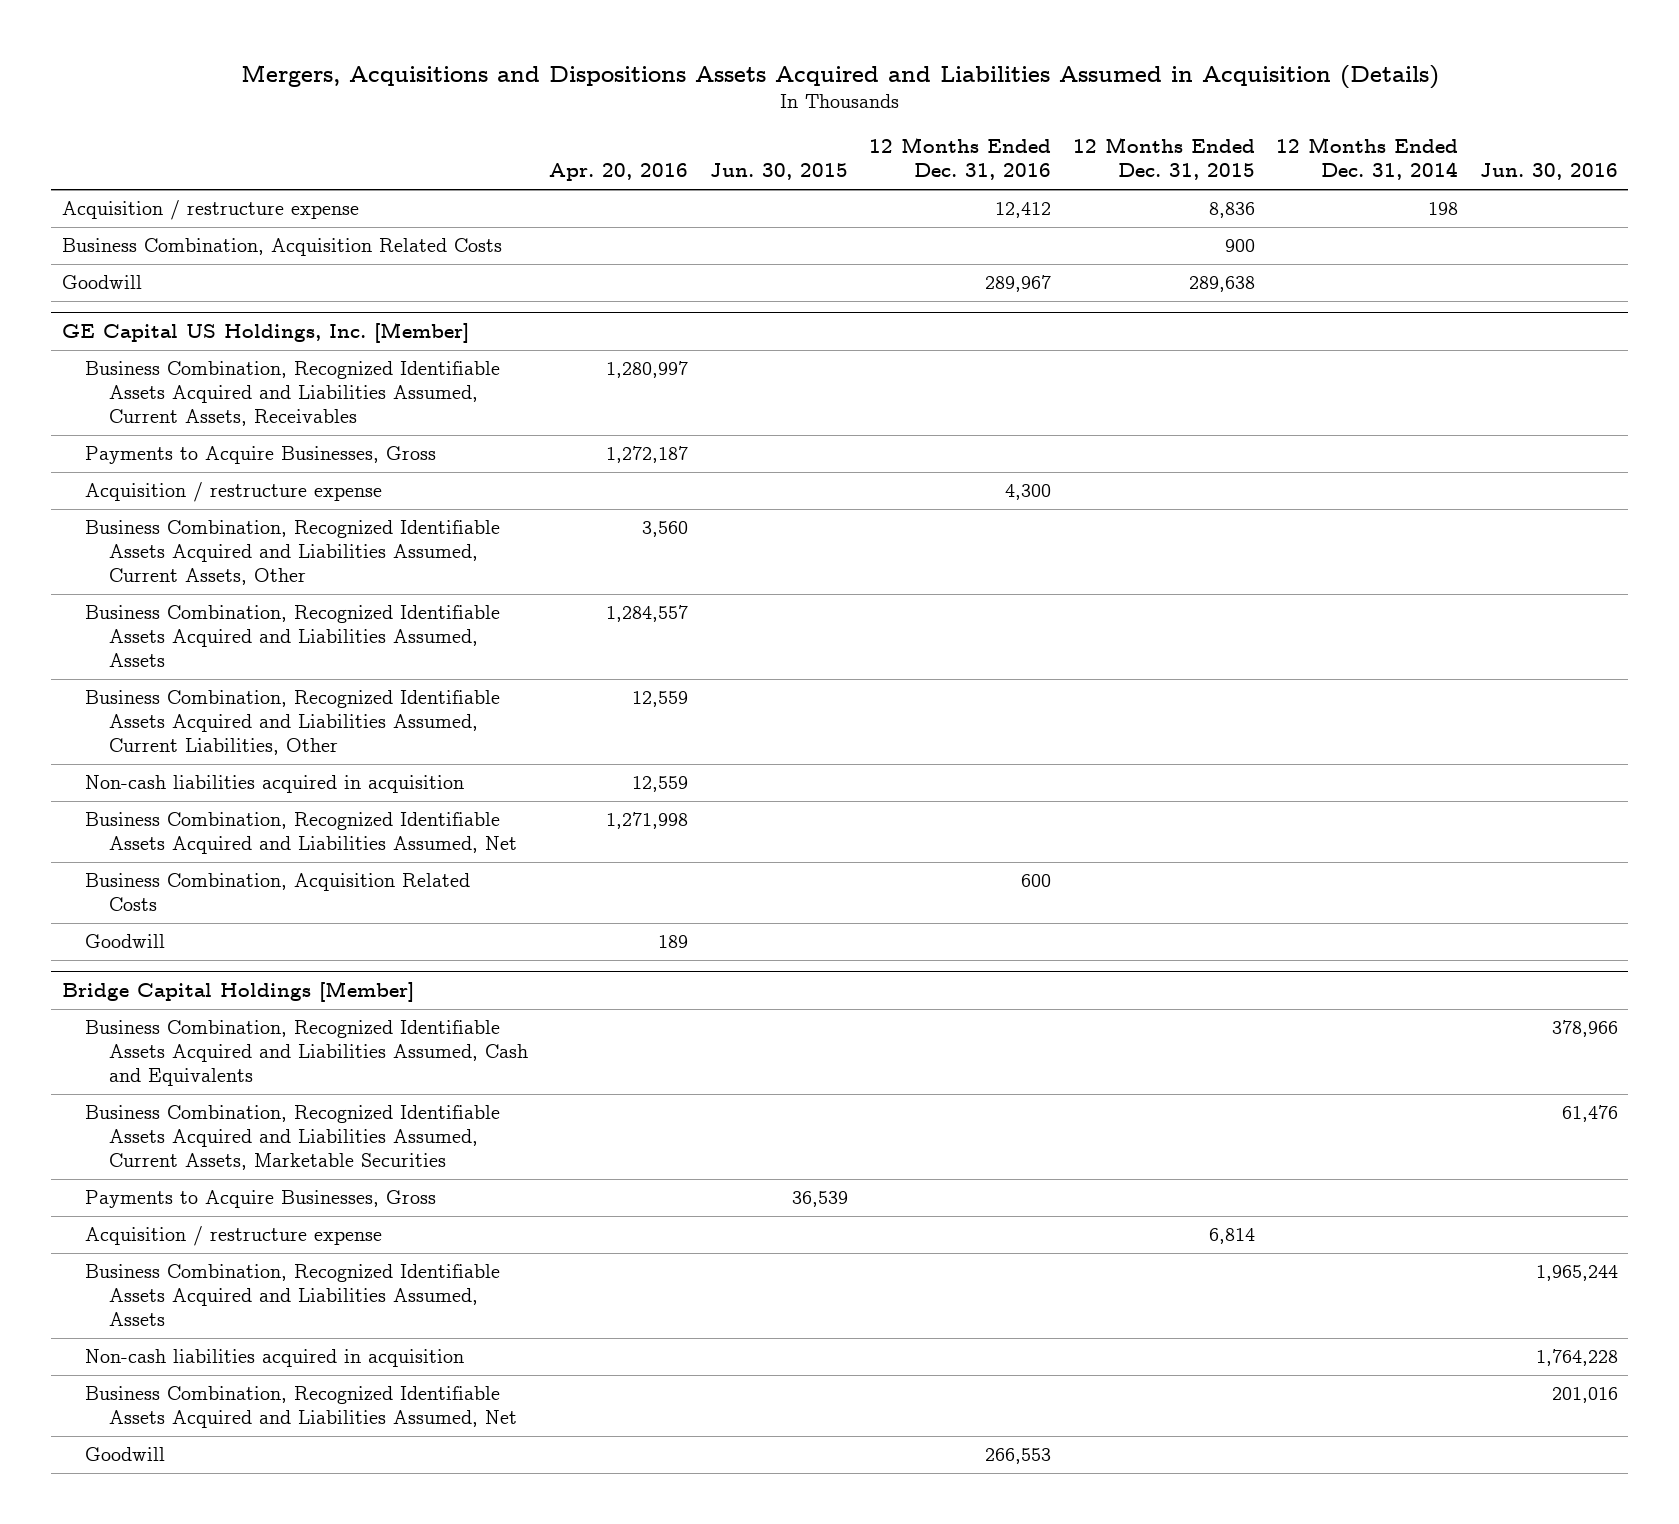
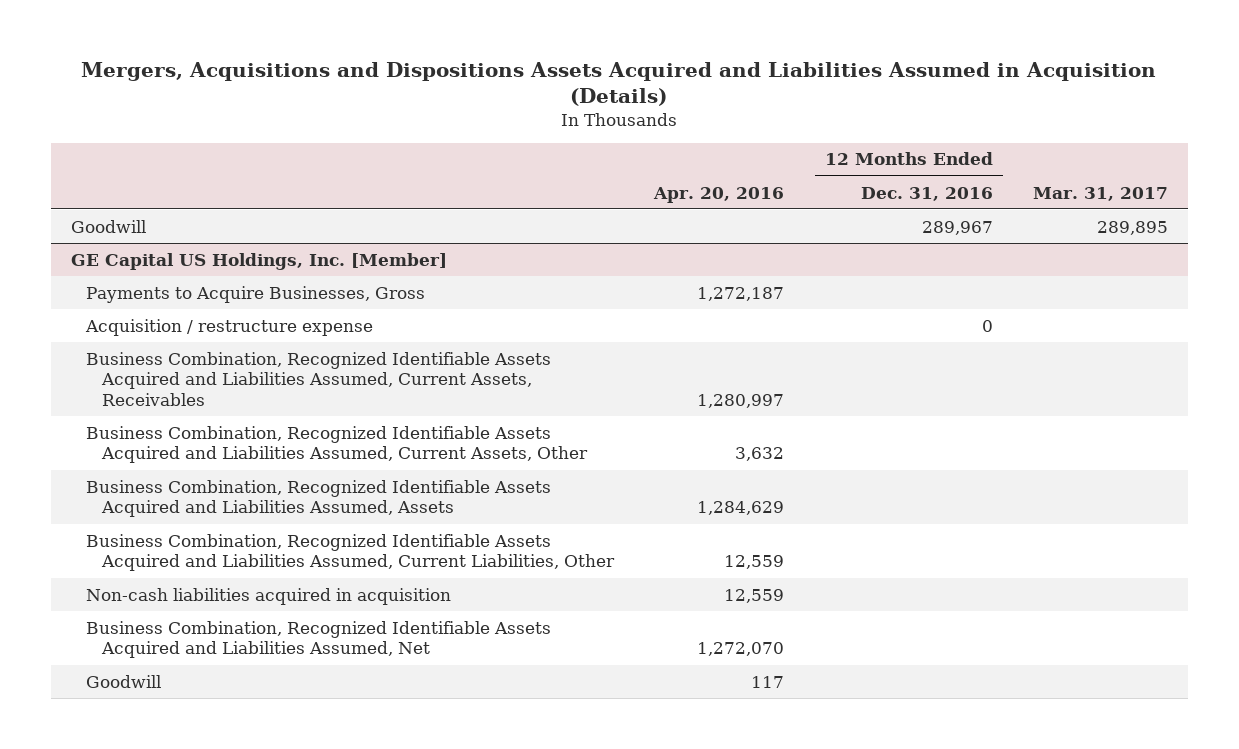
[709,163,848,181] Jun. 30, 2015 -> none
[1072,137,1255,181] 12 Months Ended Dec. 31, 2015 -> none
[1276,137,1459,181] 12 Months Ended Dec. 31, 2014 -> none
[1479,163,1618,181] Jun. 30, 2016 -> none
none -> [1032,186,1168,201] Mar. 31, 2017
[61,200,359,221] Acquisition / restructure expense -> none
[61,238,502,257] Business Combination, Acquisition Related Costs -> none
[1005,484,1052,501] 4,300 -> [981,319,993,332] 0
[85,361,501,427] Business Combination, Recognized Identifiable Assets Acquired and Liabilities Assumed, Current Assets, Receivables -> [86,351,552,406] Business Combination, Recognized Identifiable Assets Acquired and Liabilities Assumed, Current Assets, Receivables
[642,521,689,538] 3,560 -> [735,447,785,462] 3,632
[606,605,689,623] 1,284,557 -> [697,501,785,516] 1,284,629
[85,873,471,912] Business Combination, Acquisition Related Costs -> none
[61,981,414,1003] Bridge Capital Holdings [Member] -> none
[85,1020,528,1087] Business Combination, Recognized Identifiable Assets Acquired and Liabilities Assumed, Cash and Equivalents -> none
[85,1105,501,1171] Business Combination, Recognized Identifiable Assets Acquired and Liabilities Assumed, Current Assets, Marketable Securities -> none
[85,1190,437,1209] Payments to Acquire Businesses, Gross -> none
[85,1226,383,1247] Acquisition / restructure expense -> none
[85,1264,501,1327] Business Combination, Recognized Identifiable Assets Acquired and Liabilities Assumed, Assets -> none
[85,1349,465,1368] Non-cash liabilities acquired in acquisition -> none
[85,1386,517,1429] Business Combination, Recognized Identifiable Assets Acquired and Liabilities Assumed, Net -> none
[85,1447,166,1462] Goodwill -> none
[606,812,689,830] 1,271,998 -> [697,642,785,657] 1,272,070
[658,935,689,949] 189 -> [751,675,785,688] 117

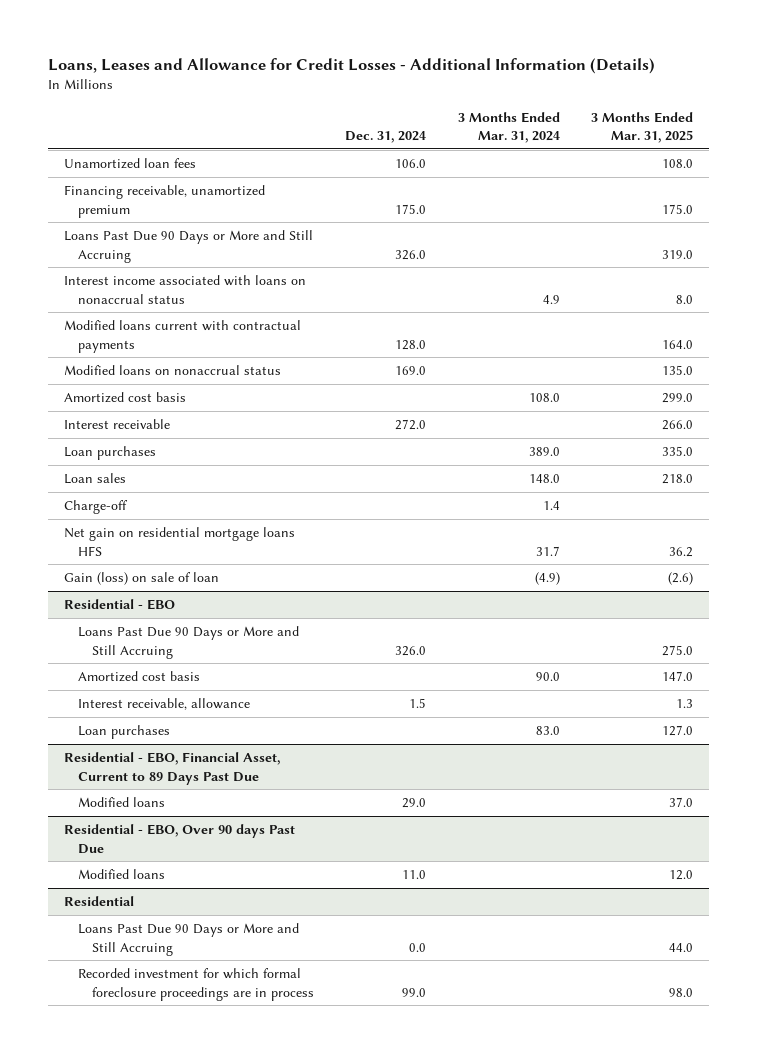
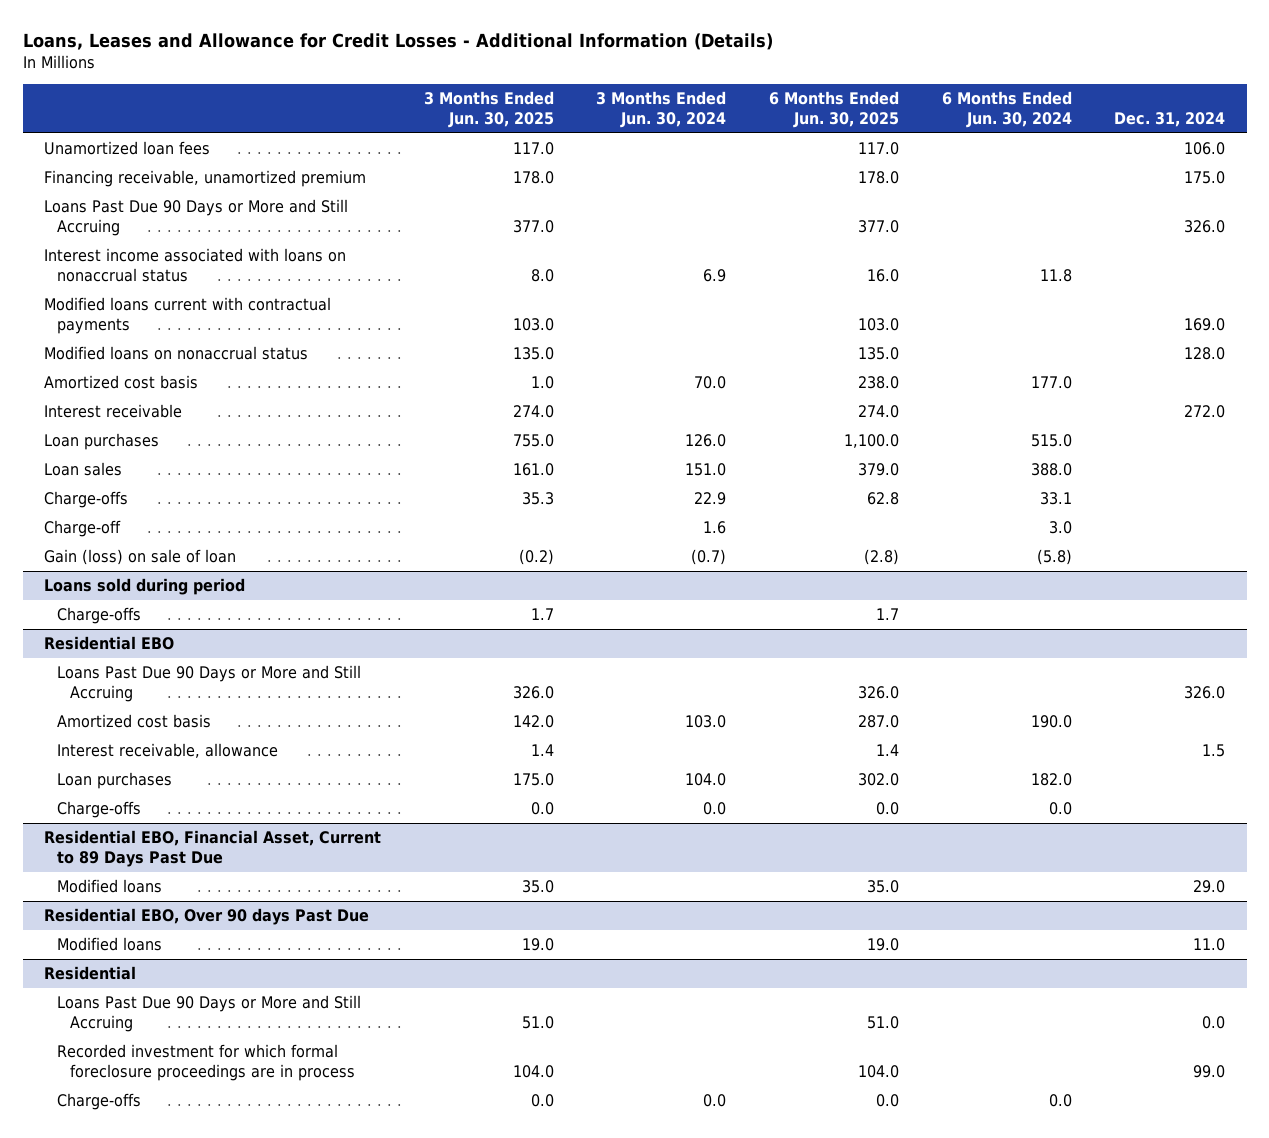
[457,111,560,144] 3 Months Ended Mar. 31, 2024 -> none
[591,111,694,144] 3 Months Ended Mar. 31, 2025 -> none
none -> [423,90,554,128] 3 Months Ended Jun. 30, 2025
none -> [596,90,727,128] 3 Months Ended Jun. 30, 2024
none -> [768,90,899,128] 6 Months Ended Jun. 30, 2025
none -> [941,90,1072,128] 6 Months Ended Jun. 30, 2024
[395,339,427,350] 128.0 -> [1184,318,1226,332] 169.0
[395,366,427,376] 169.0 -> [1184,347,1226,361] 128.0
none -> [43,491,128,509] Charge-offs
[63,527,295,556] Net gain on residential mortgage loans HFS -> none
none -> [43,578,245,596] Loans sold during period
none -> [56,607,141,625] Charge-offs
[63,599,175,611] Residential - EBO -> [43,636,174,651] Residential EBO
none -> [56,801,141,819] Charge-offs
[63,752,280,785] Residential - EBO, Financial Asset, Current to 89 Days Past Due -> [43,830,381,868] Residential EBO, Financial Asset, Current to 89 Days Past Due
[63,824,295,854] Residential - EBO, Over 90 days Past Due -> [43,908,369,926] Residential EBO, Over 90 days Past Due
none -> [56,1093,141,1111] Charge-offs

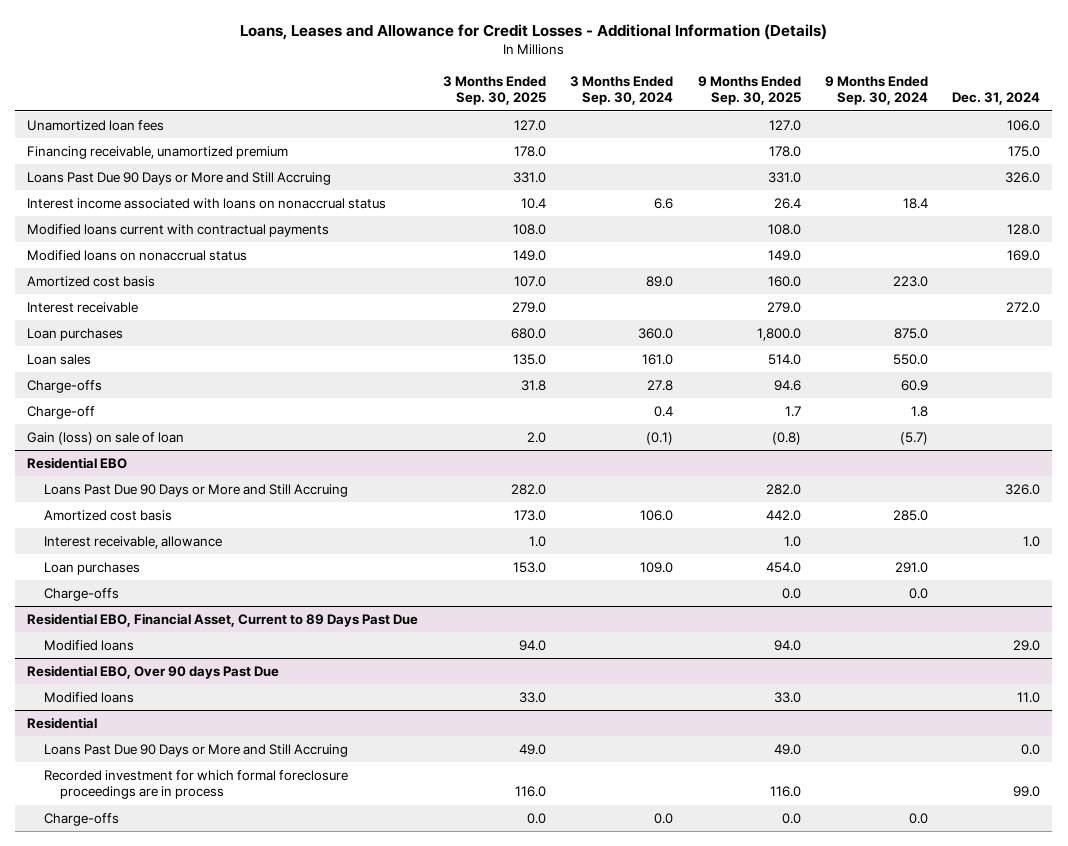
[423,90,554,128] 3 Months Ended Jun. 30, 2025 -> none
[596,90,727,128] 3 Months Ended Jun. 30, 2024 -> none
[768,90,899,128] 6 Months Ended Jun. 30, 2025 -> none
[941,90,1072,128] 6 Months Ended Jun. 30, 2024 -> none
none -> [442,75,546,106] 3 Months Ended Sep. 30, 2025
none -> [570,75,674,106] 3 Months Ended Sep. 30, 2024
none -> [697,75,801,106] 9 Months Ended Sep. 30, 2025
none -> [824,75,928,106] 9 Months Ended Sep. 30, 2024
[1184,318,1226,332] 169.0 -> [1007,223,1041,235] 128.0
[1184,347,1226,361] 128.0 -> [1007,249,1041,261] 169.0
[43,578,245,596] Loans sold during period -> none
[56,607,141,625] Charge-offs -> none
[1202,744,1226,758] 1.5 -> [1023,535,1041,547] 1.0

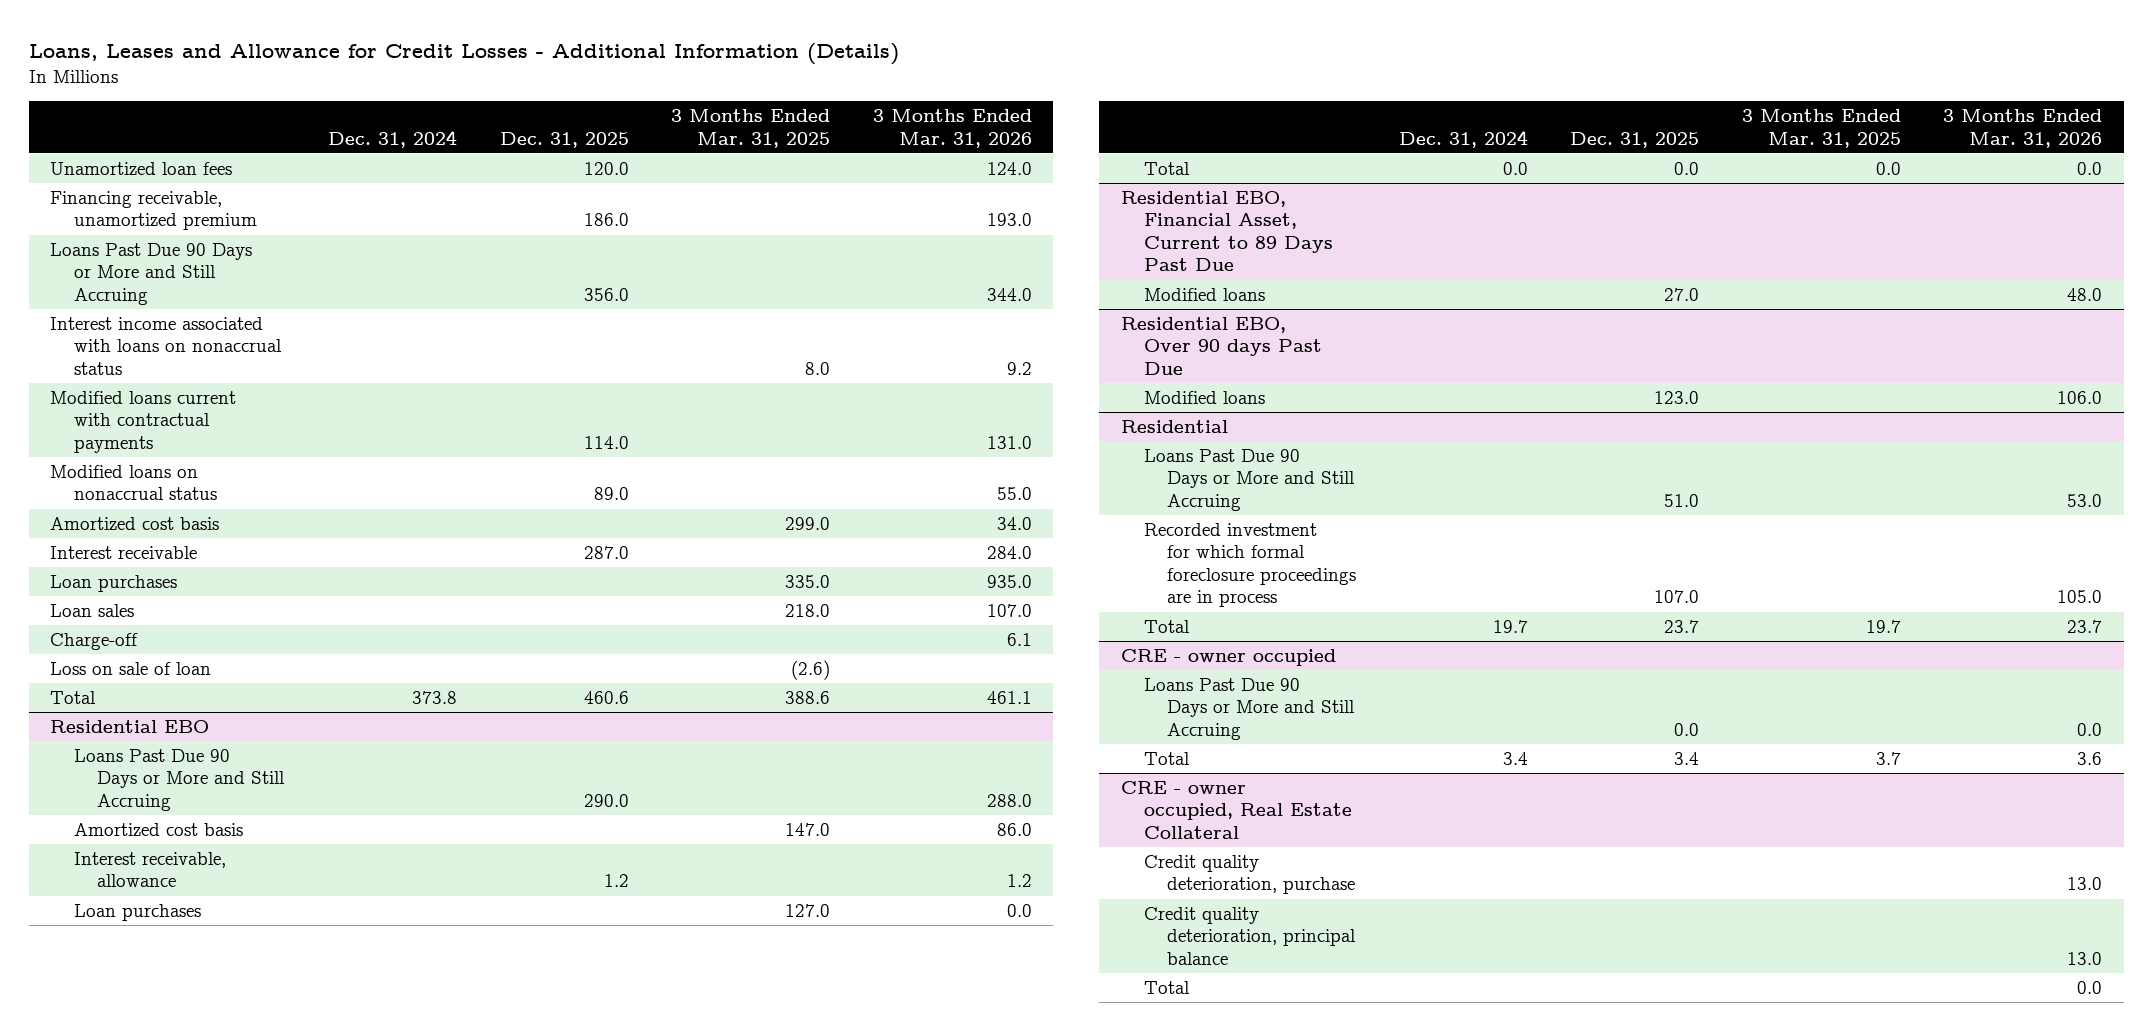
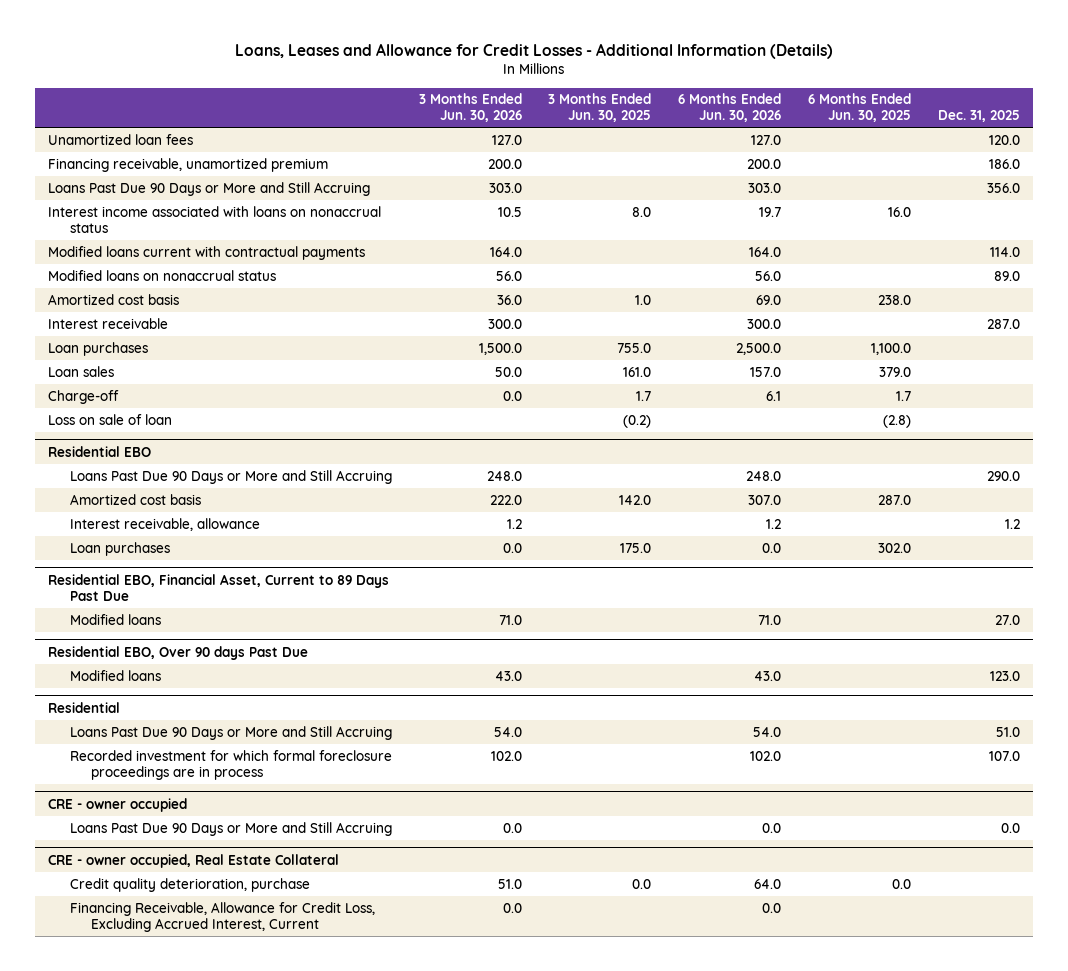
[328,129,458,148] Dec. 31, 2024 -> none
[671,109,831,148] 3 Months Ended Mar. 31, 2025 -> none
[872,109,1032,148] 3 Months Ended Mar. 31, 2026 -> none
none -> [418,93,522,123] 3 Months Ended Jun. 30, 2026
none -> [548,93,652,123] 3 Months Ended Jun. 30, 2025
none -> [678,93,782,123] 6 Months Ended Jun. 30, 2026
none -> [807,93,911,123] 6 Months Ended Jun. 30, 2025
[50,691,97,705] Total -> none
[1143,162,1190,176] Total -> none
[1143,620,1190,634] Total -> none
[1143,752,1190,766] Total -> none
[1143,907,1357,965] Credit quality deterioration, principal balance -> none
[1143,981,1190,995] Total -> none
none -> [69,901,375,932] Financing Receivable, Allowance for Credit Loss, Excluding Accrued Interest, Current

